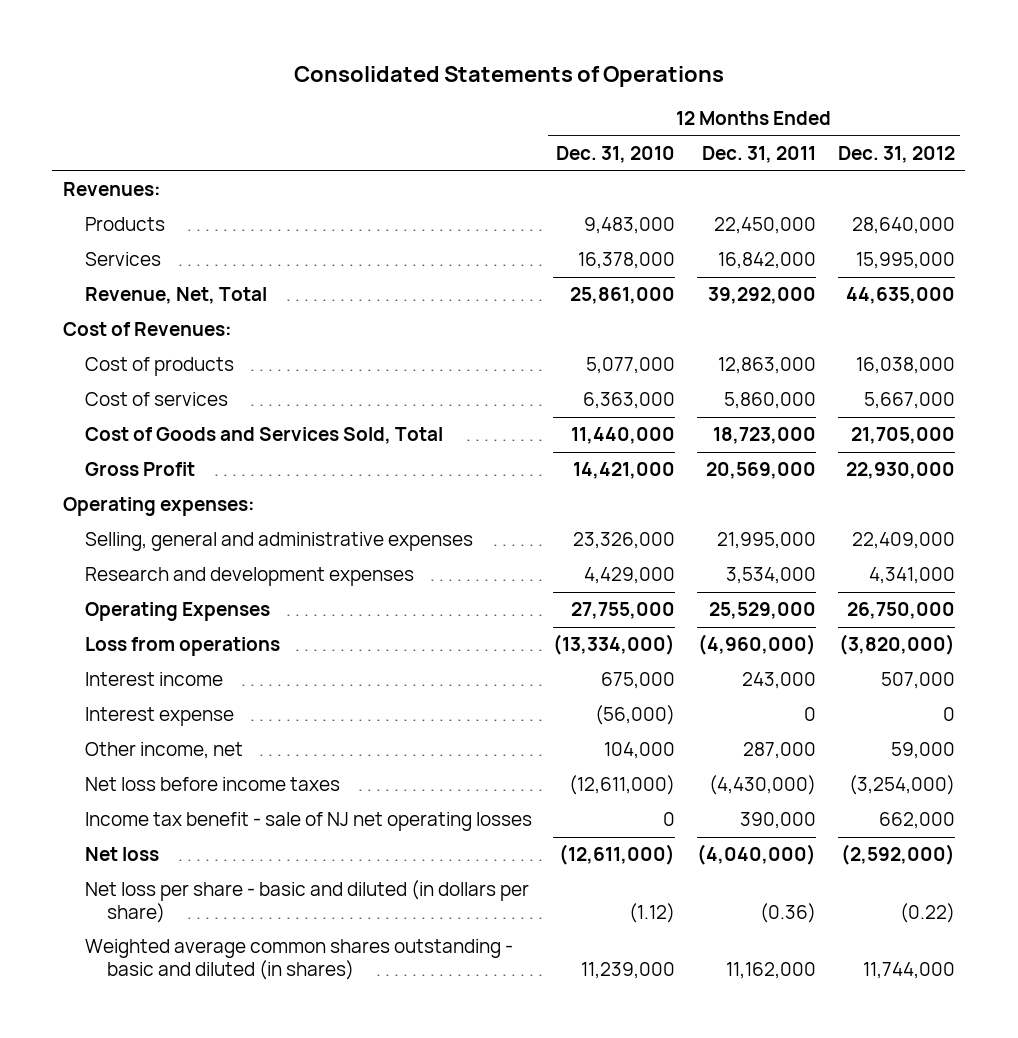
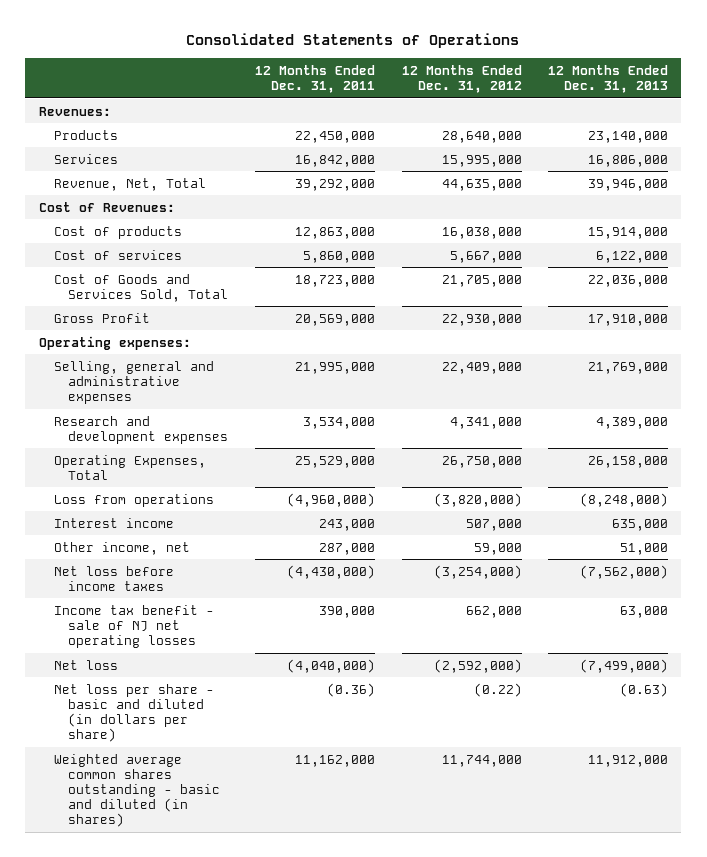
[556,146,676,164] Dec. 31, 2010 -> none
none -> [548,64,669,94] 12 Months Ended Dec. 31, 2013
[84,602,270,622] Operating Expenses -> [53,454,206,480] Operating Expenses, Total
[84,707,234,727] Interest expense -> none

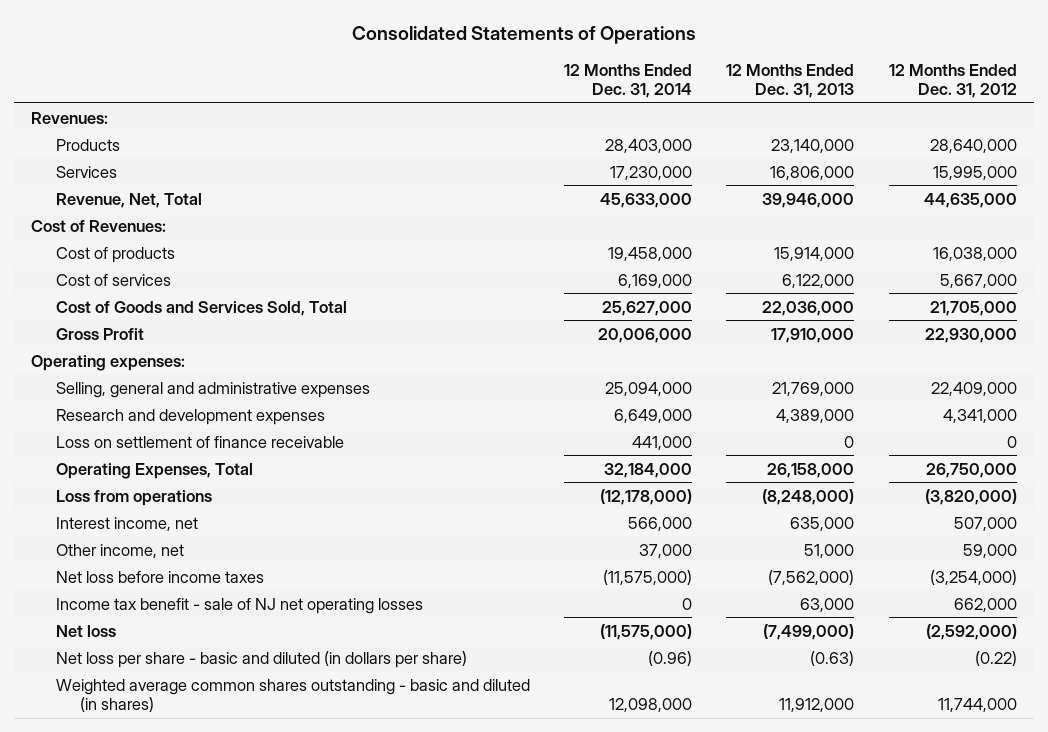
[255,64,376,94] 12 Months Ended Dec. 31, 2011 -> none
none -> [564,64,693,99] 12 Months Ended Dec. 31, 2014
none -> [55,435,344,448] Loss on settlement of finance receivable
[53,517,174,528] Interest income -> [55,516,198,531] Interest income, net

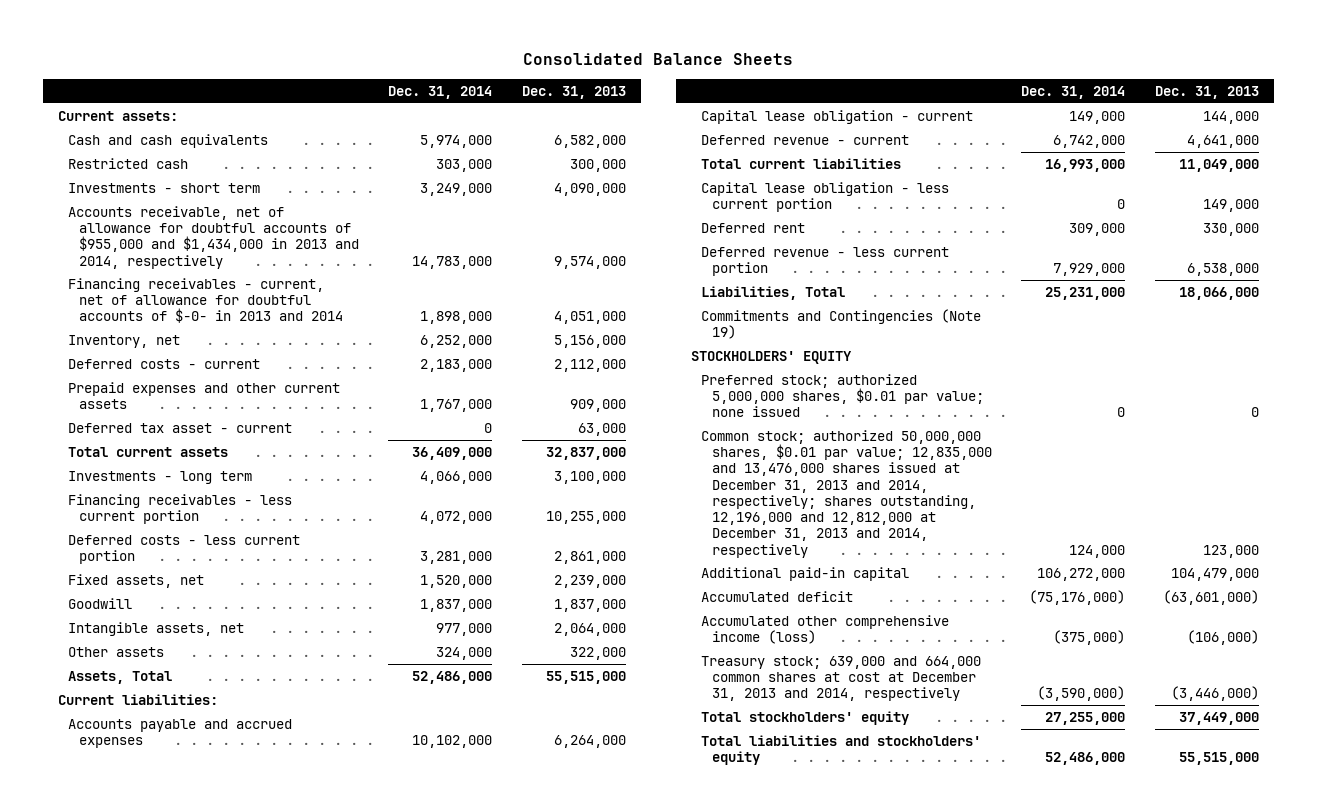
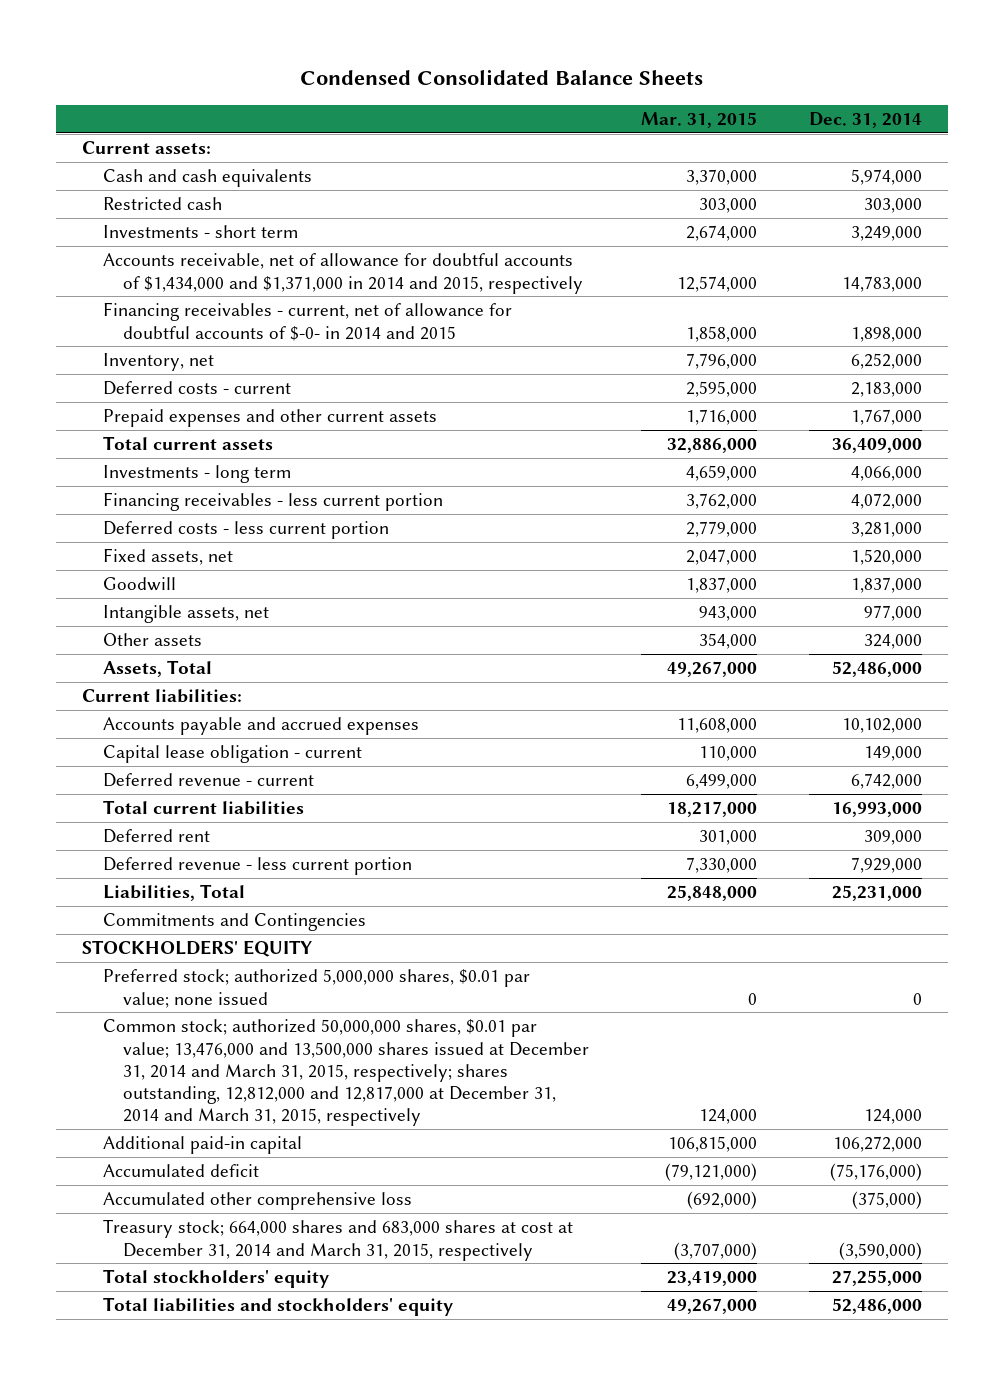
[523,53,794,66] Consolidated Balance Sheets -> [299,69,703,86] Condensed Consolidated Balance Sheets
[521,86,626,100] Dec. 31, 2013 -> none
none -> [641,111,758,128] Mar. 31, 2015
[68,205,359,269] Accounts receivable, net of allowance for doubtful accounts of $955,000 and $1,434,000 in 2013 and 2014, respectively -> [102,253,584,294] Accounts receivable, net of allowance for doubtful accounts of $1,434,000 and $1,371,000 in 2014 and 2015, respectively
[68,277,343,324] Financing receivables - current, net of allowance for doubtful accounts of $-0- in 2013 and 2014 -> [102,302,512,341] Financing receivables - current, net of allowance for doubtful accounts of $-0- in 2014 and 2015
[68,422,293,433] Deferred tax asset - current -> none
[701,181,950,213] Capital lease obligation - less current portion -> none
[701,308,982,340] Commitments and Contingencies (Note 19) -> [102,913,366,932] Commitments and Contingencies
[701,429,992,558] Common stock; authorized 50,000,000 shares, $0.01 par value; 12,835,000 and 13,476,000 shares issued at December 31, 2013 and 2014, respectively; shares outstanding, 12,196,000 and 12,812,000 at December 31, 2013 and 2014, respectively -> [102,1019,590,1127] Common stock; authorized 50,000,000 shares, $0.01 par value; 13,476,000 and 13,500,000 shares issued at December 31, 2014 and March 31, 2015, respectively; shares outstanding, 12,812,000 and 12,817,000 at December 31, 2014 and March 31, 2015, respectively
[701,614,950,645] Accumulated other comprehensive income (loss) -> [102,1192,412,1211] Accumulated other comprehensive loss
[701,655,982,702] Treasury stock; 639,000 and 664,000 common shares at cost at December 31, 2013 and 2014, respectively -> [102,1219,573,1261] Treasury stock; 664,000 shares and 683,000 shares at cost at December 31, 2014 and March 31, 2015, respectively

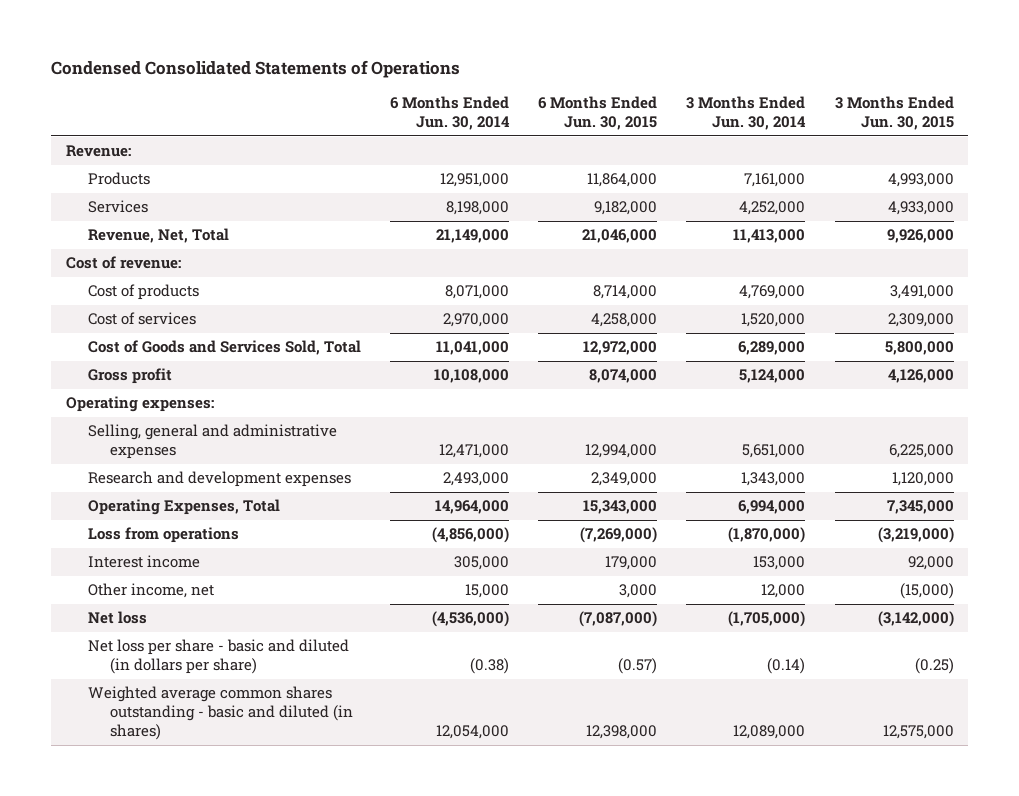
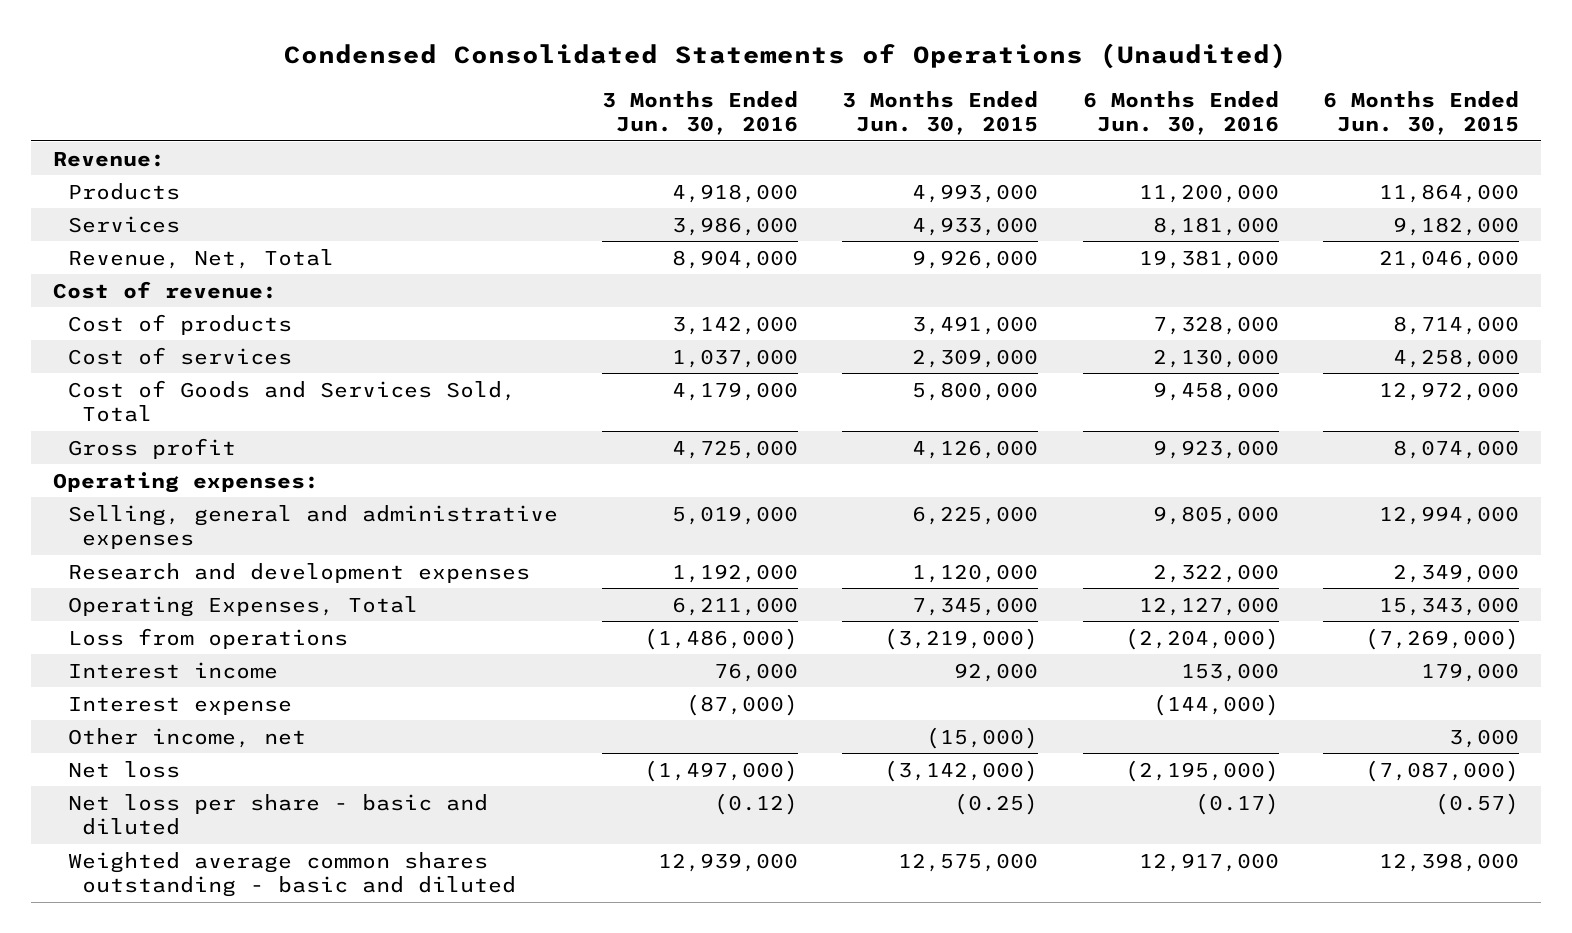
[51,60,461,79] Condensed Consolidated Statements of Operations -> [284,42,1288,69] Condensed Consolidated Statements of Operations (Unaudited)
[390,96,511,131] 6 Months Ended Jun. 30, 2014 -> none
[686,96,807,131] 3 Months Ended Jun. 30, 2014 -> none
none -> [602,90,799,136] 3 Months Ended Jun. 30, 2016
none -> [1082,90,1279,136] 6 Months Ended Jun. 30, 2016
none -> [67,696,292,715] Interest expense
[87,639,349,675] Net loss per share - basic and diluted (in dollars per share) -> [67,793,488,836] Net loss per share - basic and diluted
[87,686,354,741] Weighted average common shares outstanding - basic and diluted (in shares) -> [67,851,517,898] Weighted average common shares outstanding - basic and diluted

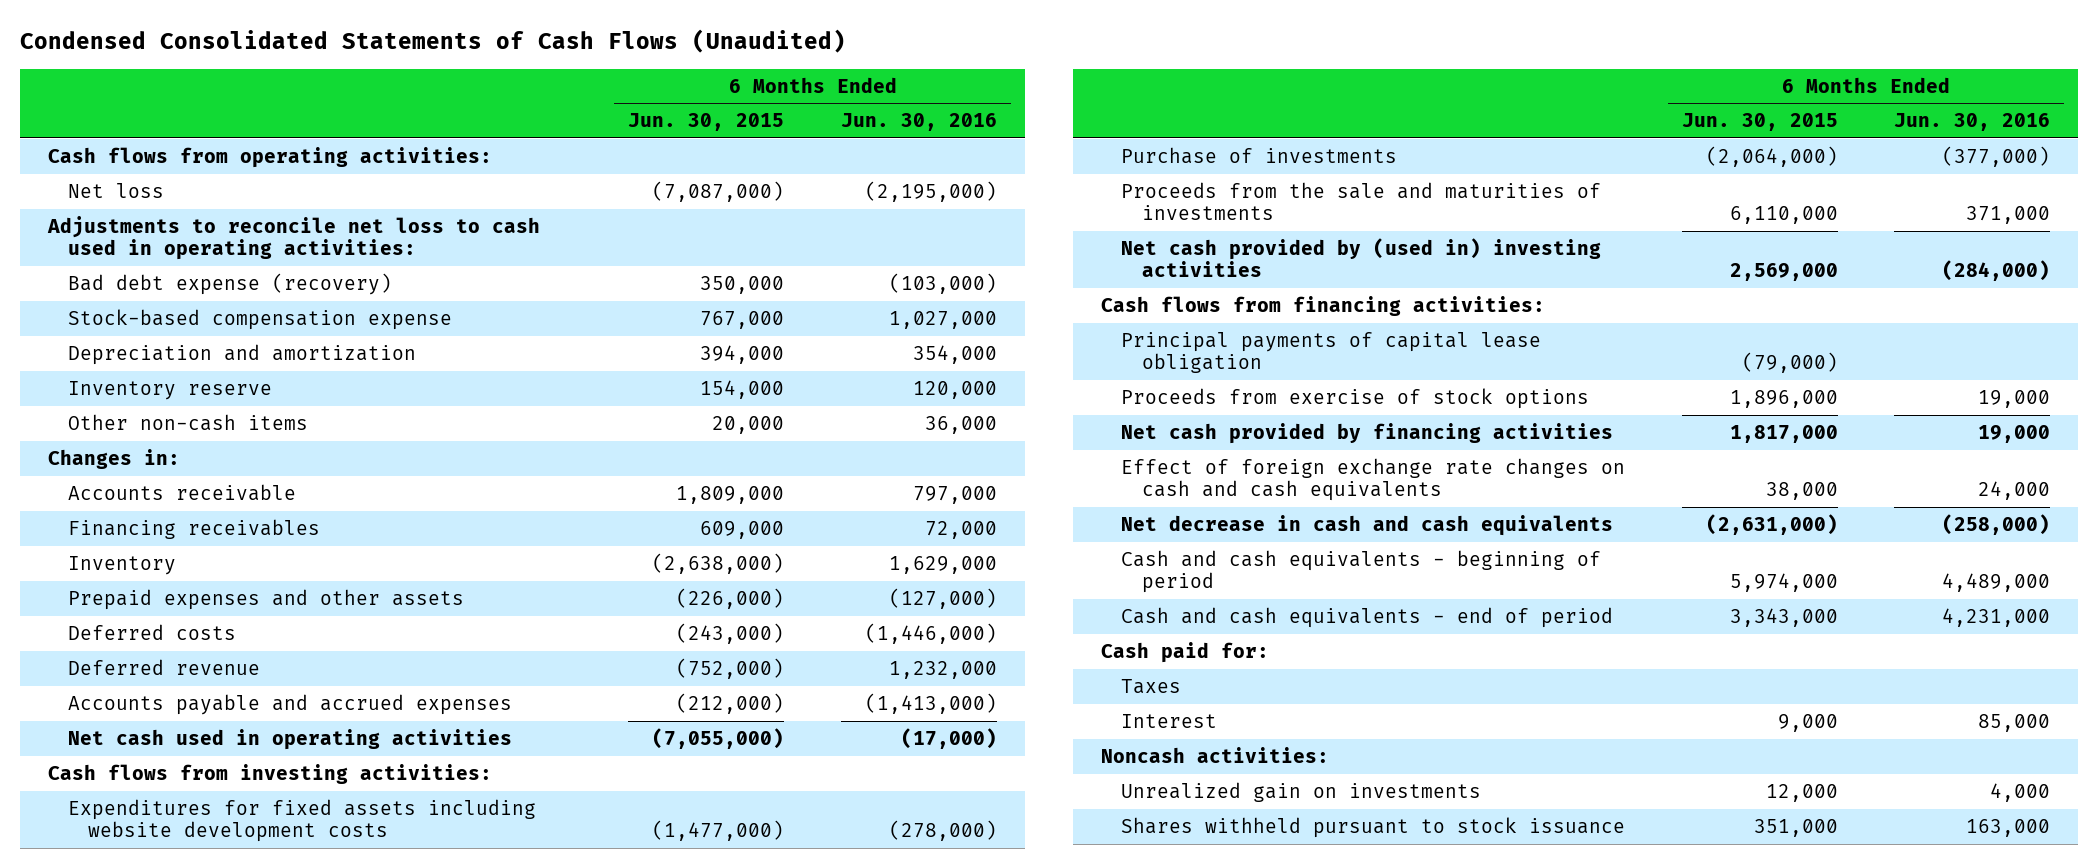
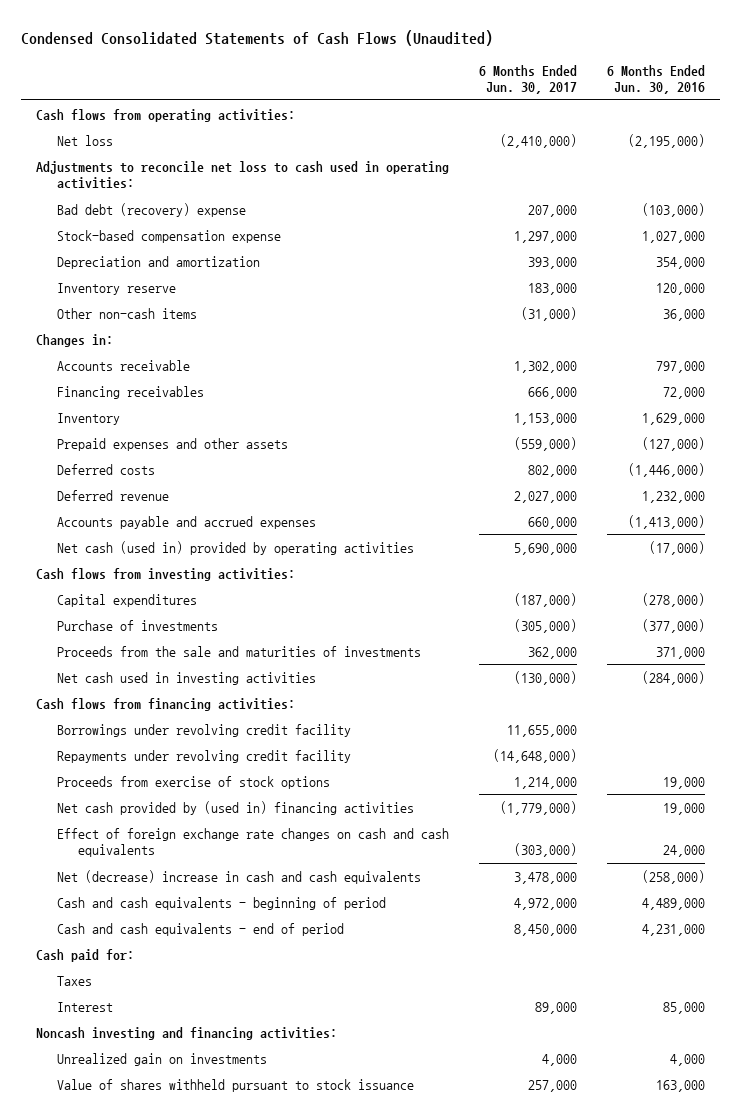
[628,113,785,132] Jun. 30, 2015 -> none
none -> [479,64,578,95] 6 Months Ended Jun. 30, 2017
[68,272,393,295] Bad debt expense (recovery) -> [57,202,247,217] Bad debt (recovery) expense
[68,728,513,750] Net cash used in operating activities -> [57,540,415,555] Net cash (used in) provided by operating activities
[68,798,537,843] Expenditures for fixed assets including website development costs -> [57,593,198,607] Capital expenditures
[1121,237,1602,278] Net cash provided by (used in) investing activities -> [57,671,317,685] Net cash used in investing activities
[1121,331,1542,374] Principal payments of capital lease obligation -> none
none -> [57,723,352,737] Borrowings under revolving credit facility
none -> [57,749,352,763] Repayments under revolving credit facility
[1121,422,1614,444] Net cash provided by financing activities -> [57,800,415,815] Net cash provided by (used in) financing activities
[1121,514,1614,536] Net decrease in cash and cash equivalents -> [57,869,422,884] Net (decrease) increase in cash and cash equivalents
[1101,746,1330,763] Noncash activities: -> [36,1026,338,1040] Noncash investing and financing activities:
[1121,816,1626,838] Shares withheld pursuant to stock issuance -> [57,1078,415,1092] Value of shares withheld pursuant to stock issuance

